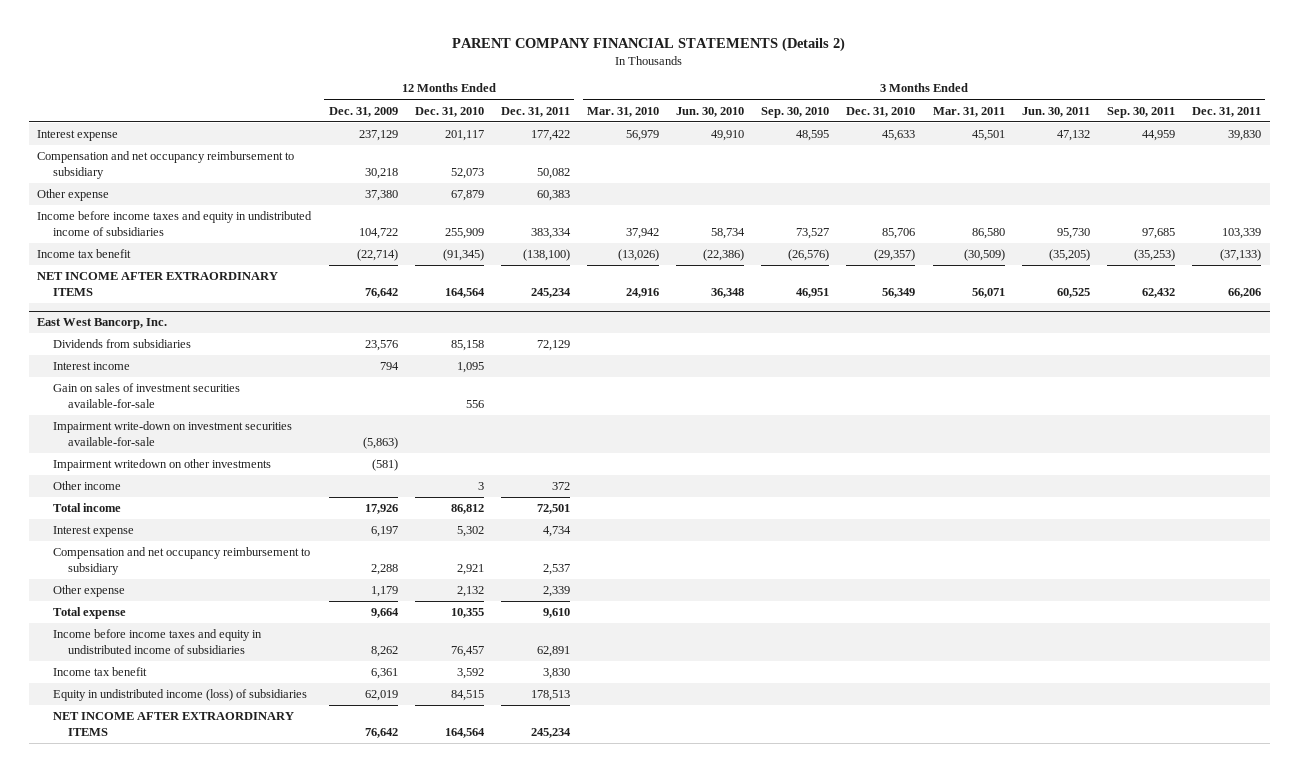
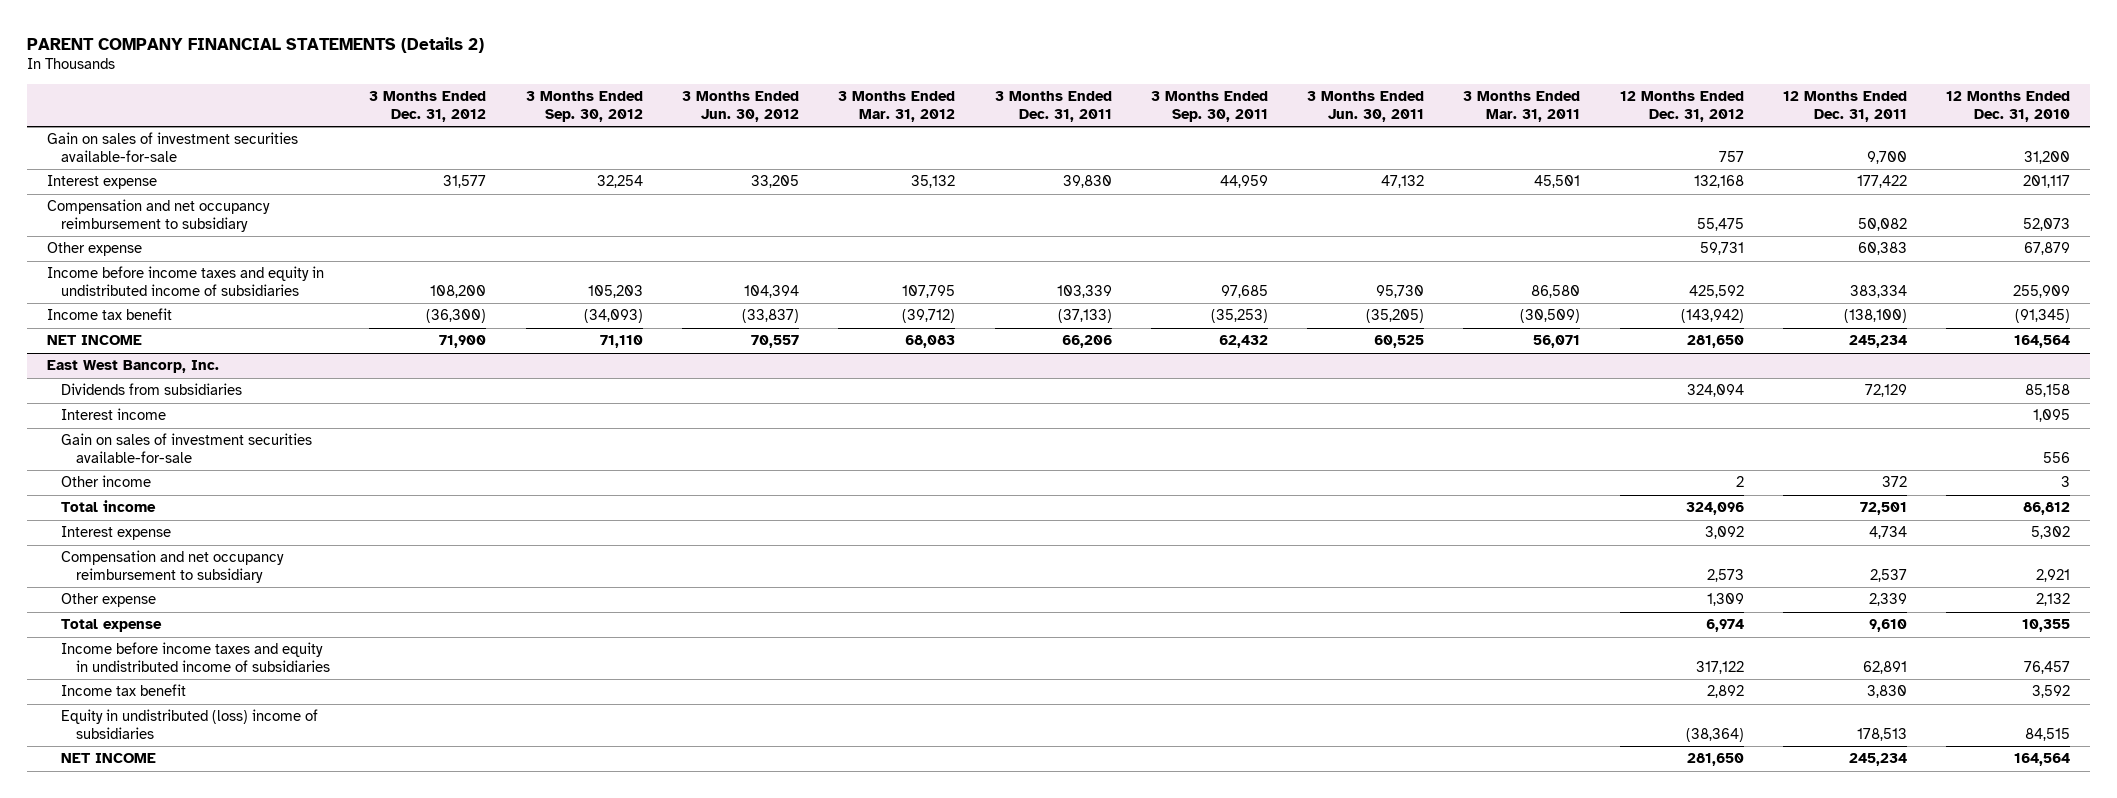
[328,106,398,117] Dec. 31, 2009 -> none
[586,106,659,117] Mar. 31, 2010 -> none
[676,106,745,117] Jun. 30, 2010 -> none
[761,106,830,118] Sep. 30, 2010 -> none
[846,106,916,117] Dec. 31, 2010 -> none
none -> [369,91,487,123] 3 Months Ended Dec. 31, 2012
none -> [525,91,643,123] 3 Months Ended Sep. 30, 2012
none -> [681,91,799,123] 3 Months Ended Jun. 30, 2012
none -> [838,91,956,123] 3 Months Ended Mar. 31, 2012
none -> [1619,91,1744,123] 12 Months Ended Dec. 31, 2012
none -> [46,132,298,162] Gain on sales of investment securities available-for-sale
[37,272,279,297] NET INCOME AFTER EXTRAORDINARY ITEMS -> [46,335,142,346] NET INCOME
[52,421,292,447] Impairment write-down on investment securities available-for-sale -> none
[52,459,271,472] Impairment writedown on other investments -> none
[52,689,307,702] Equity in undistributed income (loss) of subsidiaries -> [61,709,319,739] Equity in undistributed (loss) income of subsidiaries
[52,712,294,737] NET INCOME AFTER EXTRAORDINARY ITEMS -> [61,753,157,764] NET INCOME

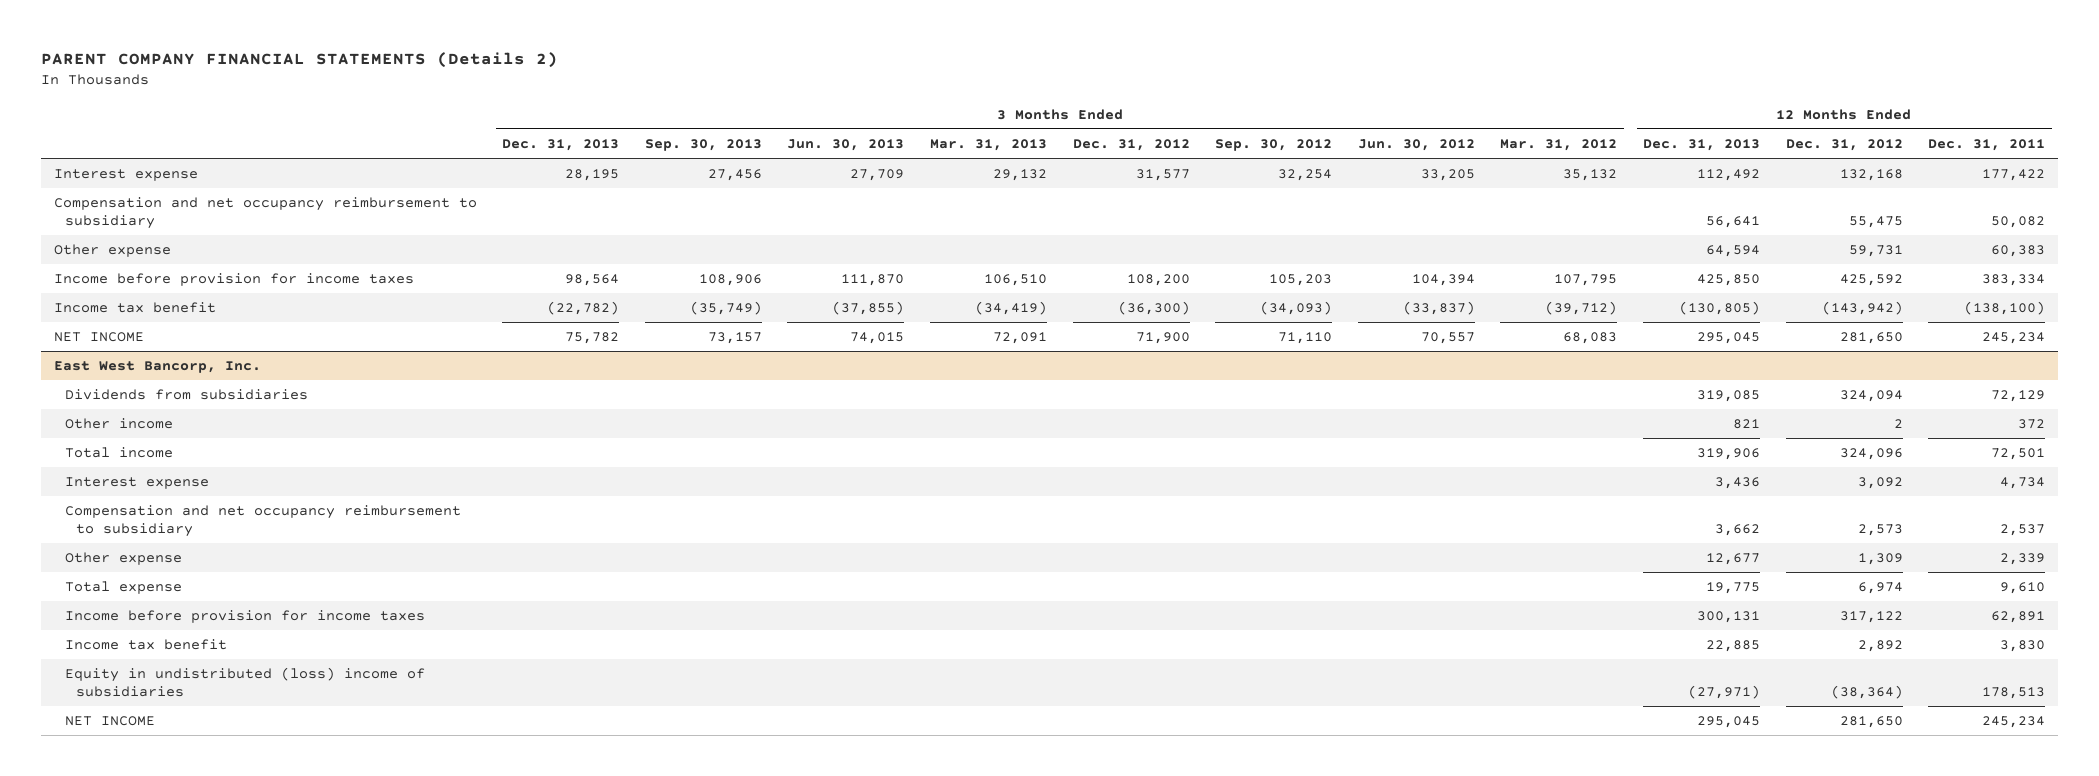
[994,91,1112,123] 3 Months Ended Dec. 31, 2011 -> none
[1150,91,1268,123] 3 Months Ended Sep. 30, 2011 -> none
[1307,91,1425,123] 3 Months Ended Jun. 30, 2011 -> none
[1463,91,1581,123] 3 Months Ended Mar. 31, 2011 -> none
[1946,91,2071,123] 12 Months Ended Dec. 31, 2010 -> none
none -> [502,138,620,151] Dec. 31, 2013
none -> [644,138,762,151] Sep. 30, 2013
none -> [787,138,905,151] Jun. 30, 2013
none -> [930,138,1048,151] Mar. 31, 2013
none -> [1642,138,1760,151] Dec. 31, 2013
[46,132,298,162] Gain on sales of investment securities available-for-sale -> none
[46,266,324,296] Income before income taxes and equity in undistributed income of subsidiaries -> [53,273,414,287] Income before provision for income taxes
[61,408,167,421] Interest income -> none
[61,433,313,463] Gain on sales of investment securities available-for-sale -> none
[61,642,330,672] Income before income taxes and equity in undistributed income of subsidiaries -> [64,610,425,624] Income before provision for income taxes

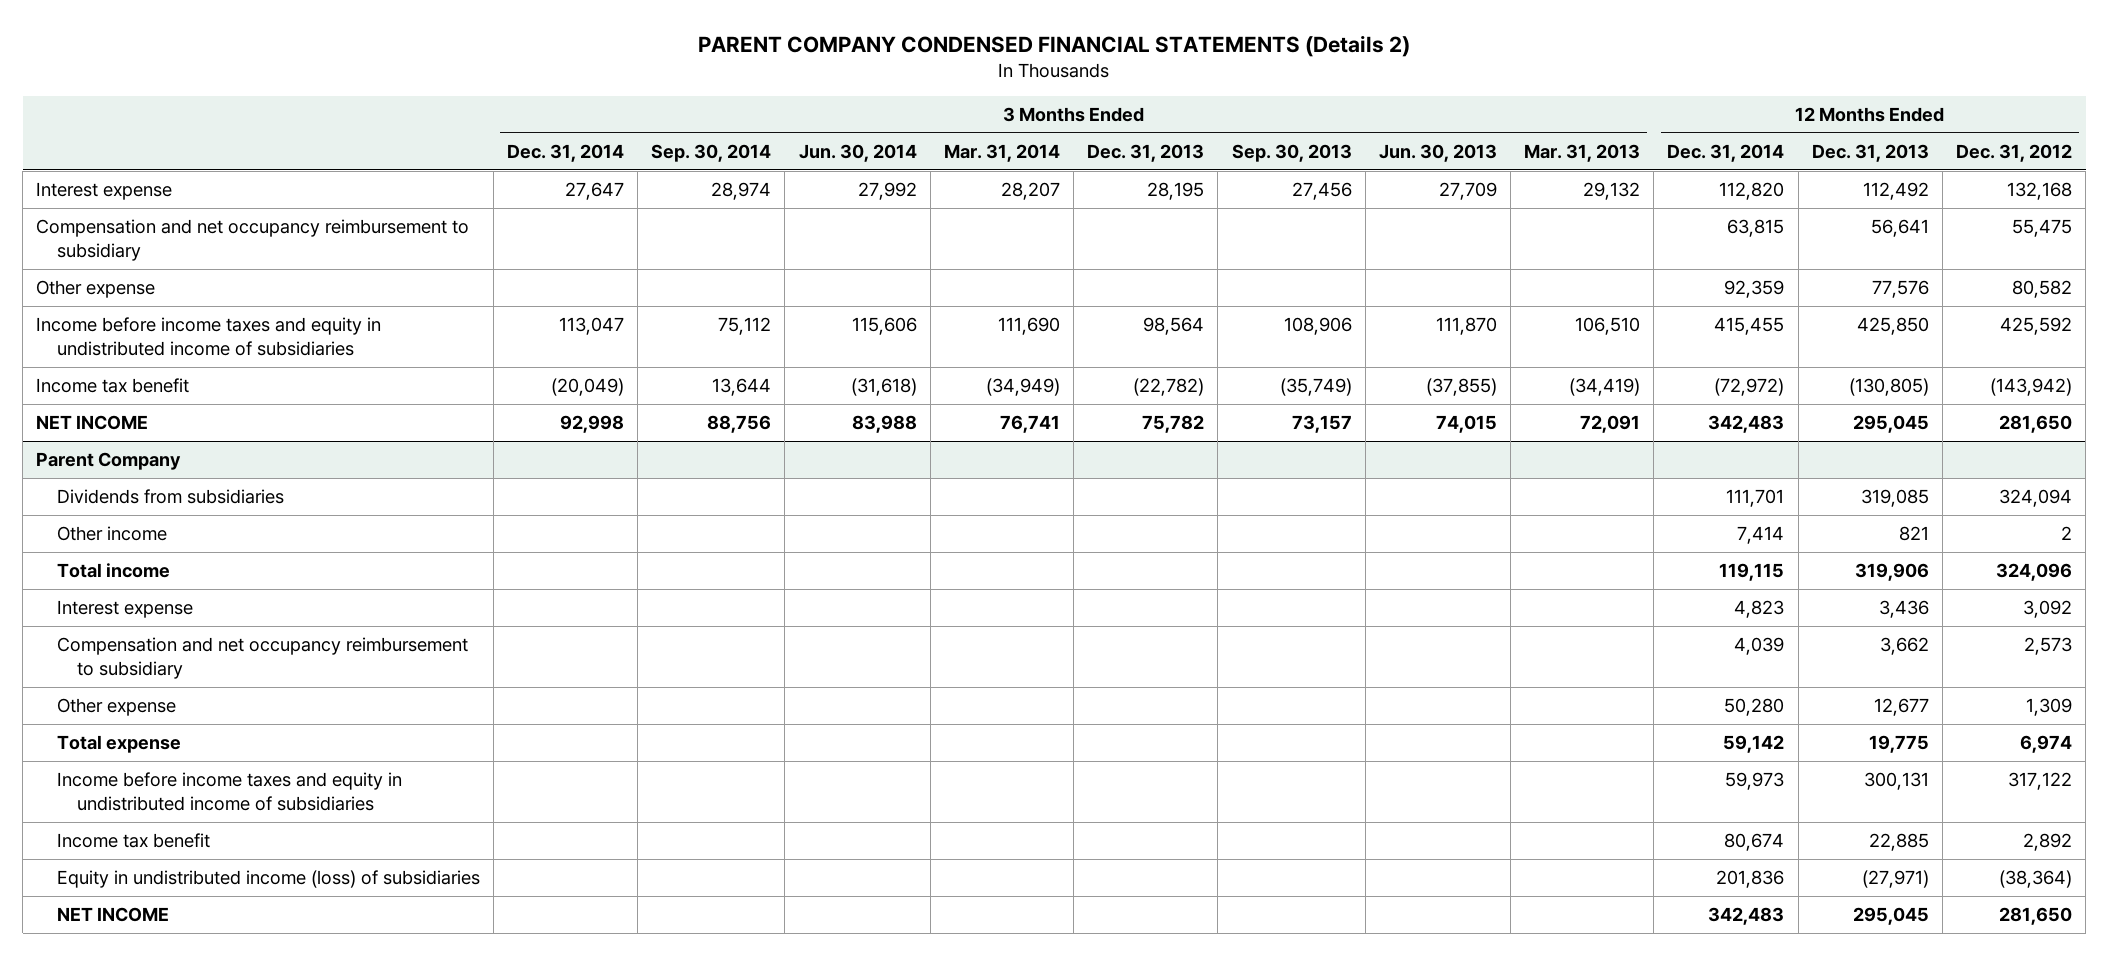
[40,52,558,69] PARENT COMPANY FINANCIAL STATEMENTS (Details 2) -> [698,34,1411,57] PARENT COMPANY CONDENSED FINANCIAL STATEMENTS (Details 2)
[1072,138,1190,151] Dec. 31, 2012 -> none
[1215,138,1333,151] Sep. 30, 2012 -> none
[1357,138,1475,151] Jun. 30, 2012 -> none
[1500,138,1618,151] Mar. 31, 2012 -> none
[1928,138,2046,151] Dec. 31, 2011 -> none
none -> [506,143,624,162] Dec. 31, 2014
none -> [651,143,772,162] Sep. 30, 2014
none -> [798,143,917,162] Jun. 30, 2014
none -> [943,143,1060,162] Mar. 31, 2014
none -> [1667,143,1785,162] Dec. 31, 2014
[1705,245,1760,258] 64,594 -> [1871,280,1929,299] 77,576
[1848,245,1903,258] 59,731 -> [2012,280,2073,299] 80,582
[53,273,414,287] Income before provision for income taxes -> [36,317,382,357] Income before income taxes and equity in undistributed income of subsidiaries
[53,361,261,374] East West Bancorp, Inc. -> none
none -> [36,452,182,471] Parent Company
[64,610,425,624] Income before provision for income taxes -> [56,772,402,812] Income before income taxes and equity in undistributed income of subsidiaries
[64,667,425,698] Equity in undistributed (loss) income of subsidiaries -> [56,870,480,889] Equity in undistributed income (loss) of subsidiaries

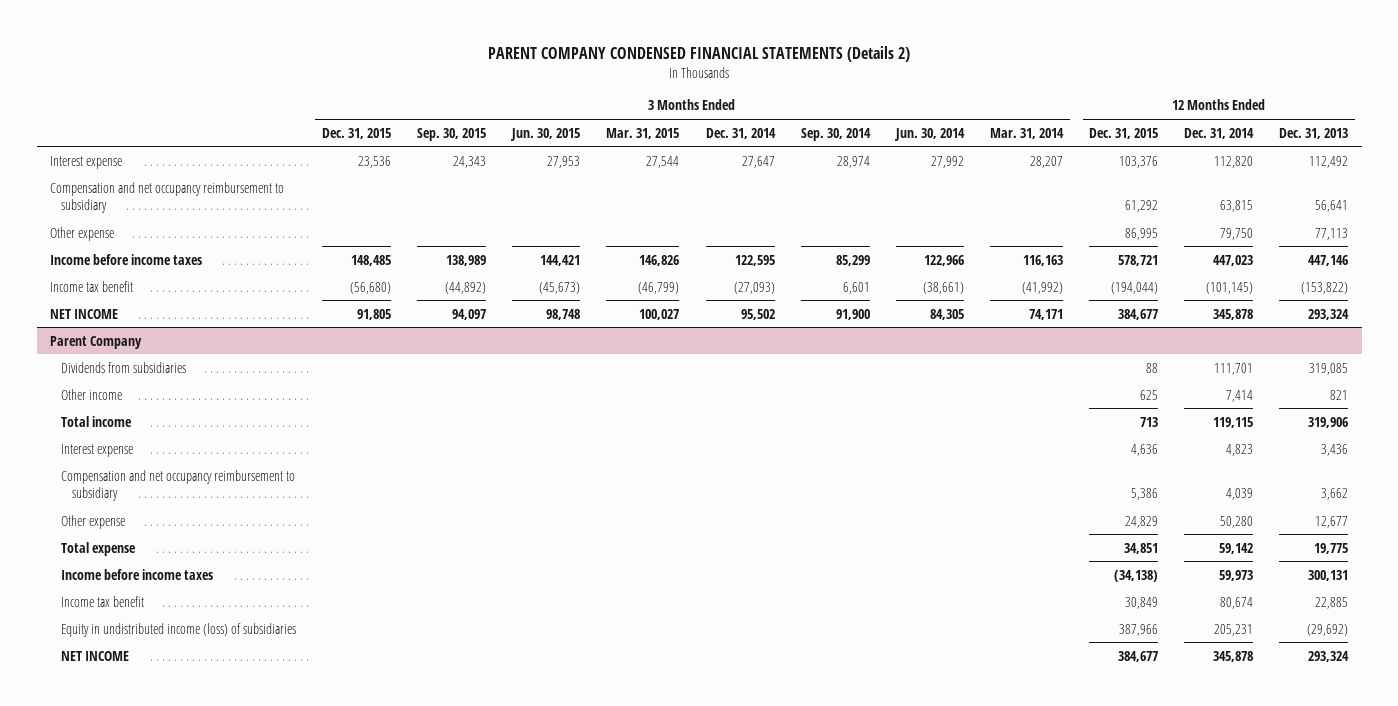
[1087,143,1205,162] Dec. 31, 2013 -> none
[1231,143,1352,162] Sep. 30, 2013 -> none
[1378,143,1497,162] Jun. 30, 2013 -> none
[1524,143,1641,162] Mar. 31, 2013 -> none
[1956,143,2073,162] Dec. 31, 2012 -> none
none -> [321,127,391,139] Dec. 31, 2015
none -> [417,127,487,141] Sep. 30, 2015
none -> [510,127,581,141] Jun. 30, 2015
none -> [606,127,680,139] Mar. 31, 2015
none -> [1089,127,1159,139] Dec. 31, 2015
[1724,280,1785,299] 92,359 -> [1220,227,1254,240] 79,750
[1871,280,1929,299] 77,576 -> [1315,227,1349,240] 77,113
[36,317,382,357] Income before income taxes and equity in undistributed income of subsidiaries -> [49,253,202,265] Income before income taxes
[558,317,624,336] 113,047 -> [734,254,775,266] 122,595
[718,317,772,336] 75,112 -> [835,254,870,266] 85,299
[851,317,917,336] 115,606 -> [923,254,964,266] 122,966
[997,317,1060,336] 111,690 -> [1023,254,1064,266] 116,163
[1714,317,1785,336] 415,455 -> [1213,254,1254,266] 447,023
[1856,317,1929,336] 425,850 -> [1308,254,1349,266] 447,146
[550,378,624,397] (20,049) -> [733,281,775,294] (27,093)
[712,378,772,397] 13,644 -> [842,281,870,294] 6,601
[850,378,917,397] (31,618) -> [922,281,964,294] (38,661)
[985,378,1060,397] (34,949) -> [1022,281,1064,294] (41,992)
[1714,378,1785,397] (72,972) -> [1206,281,1254,294] (101,145)
[1848,378,1929,397] (130,805) -> [1301,281,1349,294] (153,822)
[559,415,624,434] 92,998 -> [740,308,775,320] 95,502
[707,415,772,434] 88,756 -> [835,308,870,320] 91,900
[851,415,917,434] 83,988 -> [929,308,964,320] 84,305
[999,415,1060,434] 76,741 -> [1029,308,1064,320] 74,171
[1708,415,1785,434] 342,483 -> [1213,308,1254,320] 345,878
[1852,415,1929,434] 295,045 -> [1308,308,1350,320] 293,324
[56,772,402,812] Income before income taxes and equity in undistributed income of subsidiaries -> [60,568,213,580] Income before income taxes
[1716,870,1785,889] 201,836 -> [1214,623,1254,636] 205,231
[1861,870,1929,889] (27,971) -> [1307,623,1349,636] (29,692)
[1708,907,1785,926] 342,483 -> [1213,650,1254,662] 345,878
[1852,907,1929,926] 295,045 -> [1308,650,1350,662] 293,324

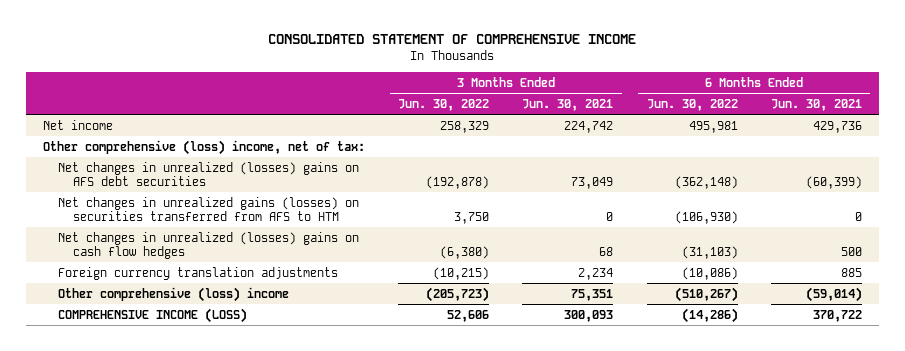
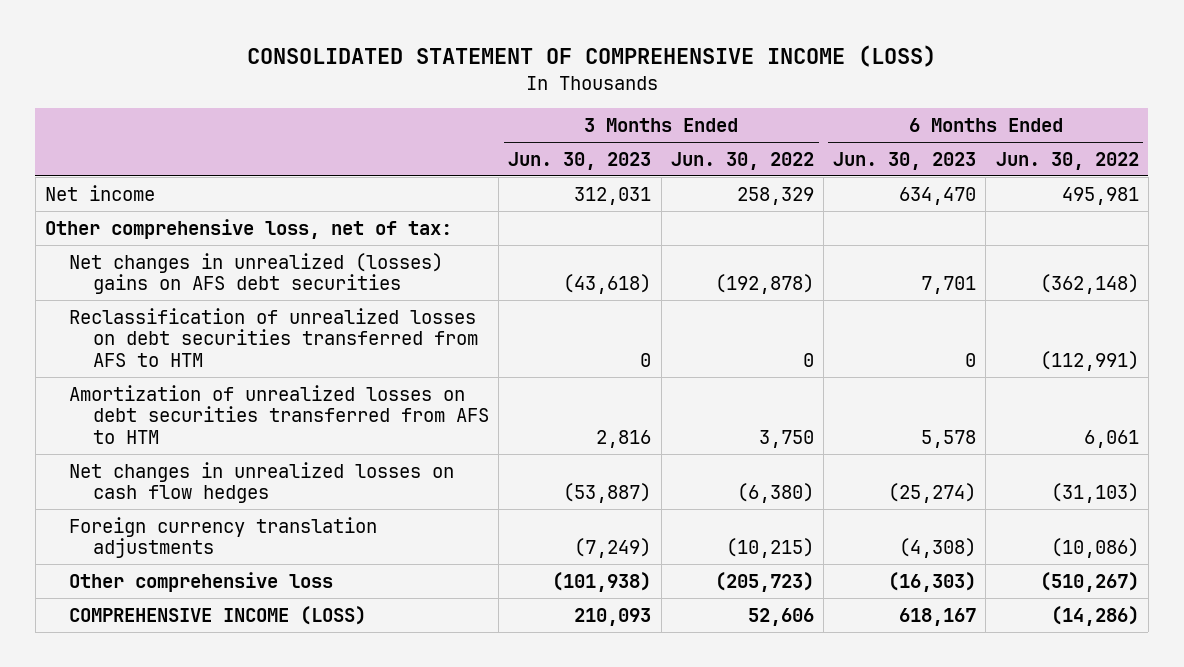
[268,34,637,45] CONSOLIDATED STATEMENT OF COMPREHENSIVE INCOME -> [246,45,936,68] CONSOLIDATED STATEMENT OF COMPREHENSIVE INCOME (LOSS)
[522,98,614,111] Jun. 30, 2021 -> none
[771,98,863,111] Jun. 30, 2021 -> none
none -> [508,151,652,170] Jun. 30, 2023
none -> [833,151,977,170] Jun. 30, 2023
[42,139,365,155] Other comprehensive (loss) income, net of tax: -> [45,218,453,239] Other comprehensive loss, net of tax:
none -> [69,307,478,367] Reclassification of unrealized losses on debt securities transferred from AFS to HTM
[58,196,360,221] Net changes in unrealized gains (losses) on securities transferred from AFS to HTM -> [69,384,489,444] Amortization of unrealized losses on debt securities transferred from AFS to HTM
[674,210,738,224] (106,930) -> [1083,429,1139,448] 6,061
[58,231,360,259] Net changes in unrealized (losses) gains on cash flow hedges -> [69,461,455,504] Net changes in unrealized losses on cash flow hedges
[58,286,290,302] Other comprehensive (loss) income -> [69,571,334,592] Other comprehensive loss

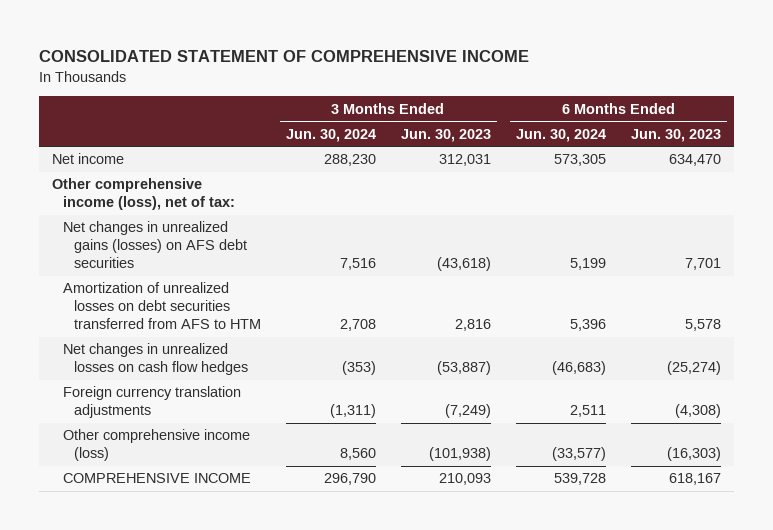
[246,45,936,68] CONSOLIDATED STATEMENT OF COMPREHENSIVE INCOME (LOSS) -> [39,49,530,62] CONSOLIDATED STATEMENT OF COMPREHENSIVE INCOME
[670,151,814,170] Jun. 30, 2022 -> none
[995,151,1139,170] Jun. 30, 2022 -> none
none -> [285,128,376,142] Jun. 30, 2024
none -> [516,128,607,142] Jun. 30, 2024
[69,307,478,367] Reclassification of unrealized losses on debt securities transferred from AFS to HTM -> none
[45,218,453,239] Other comprehensive loss, net of tax: -> [51,178,235,211] Other comprehensive income (loss), net of tax:
[69,252,444,295] Net changes in unrealized (losses) gains on AFS debt securities -> [62,221,247,269] Net changes in unrealized gains (losses) on AFS debt securities
[69,571,334,592] Other comprehensive loss -> [62,429,250,462] Other comprehensive income (loss)
[69,605,367,625] COMPREHENSIVE INCOME (LOSS) -> [62,473,251,484] COMPREHENSIVE INCOME

